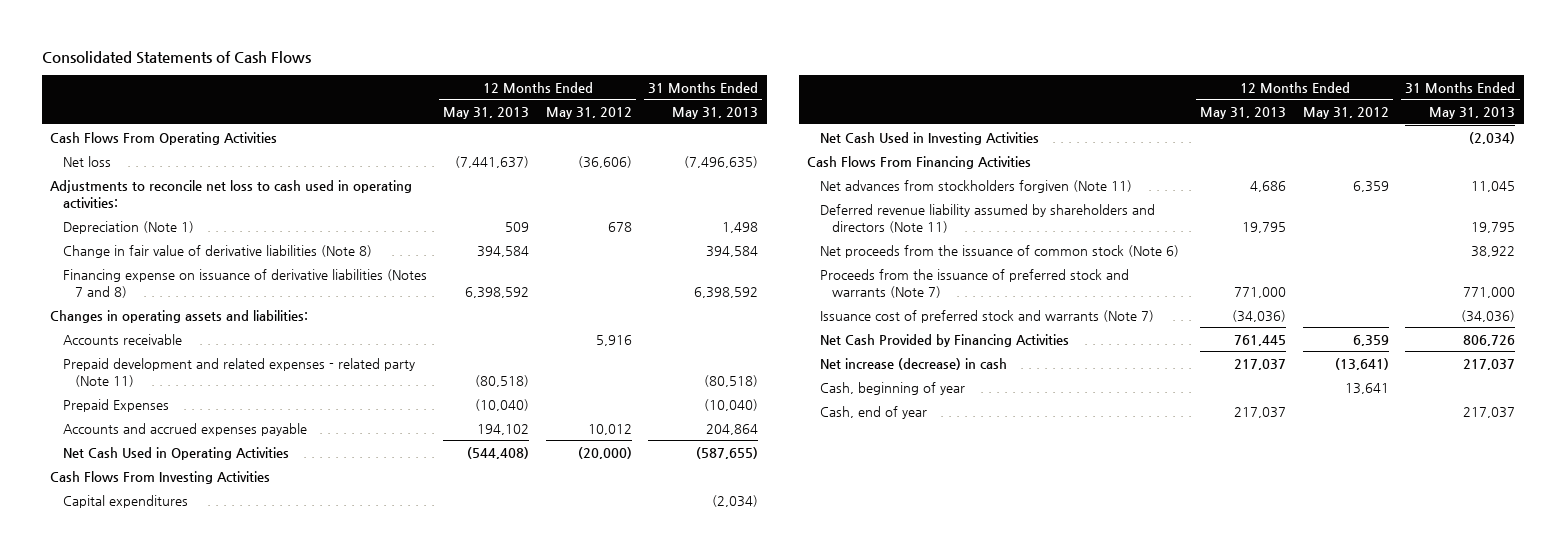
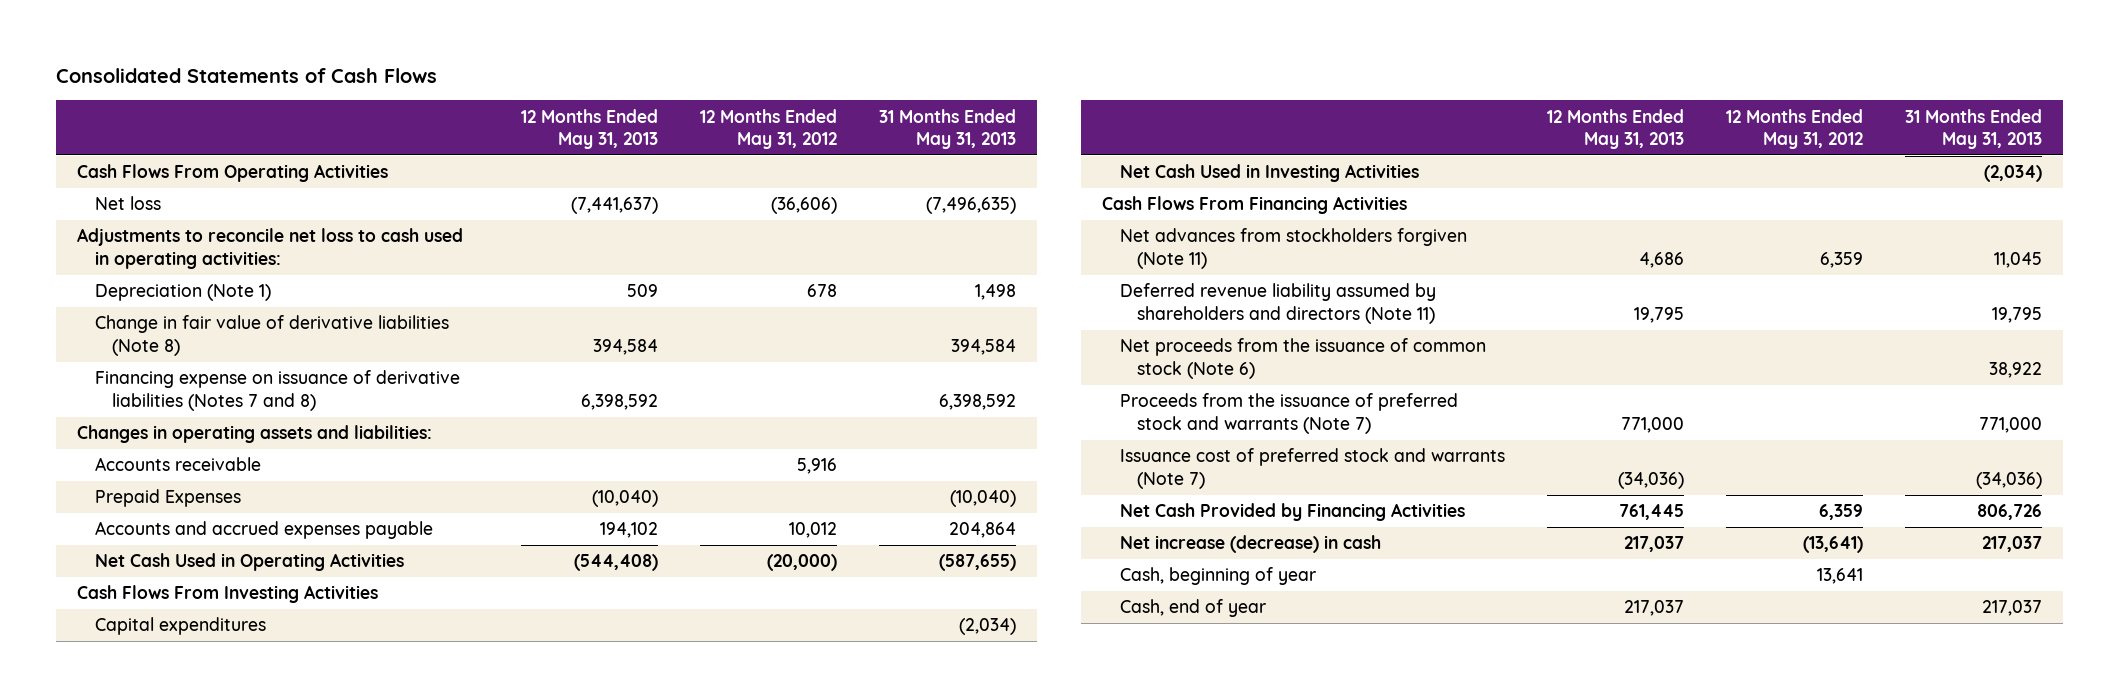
[62,357,415,387] Prepaid development and related expenses - related party (Note 11) -> none

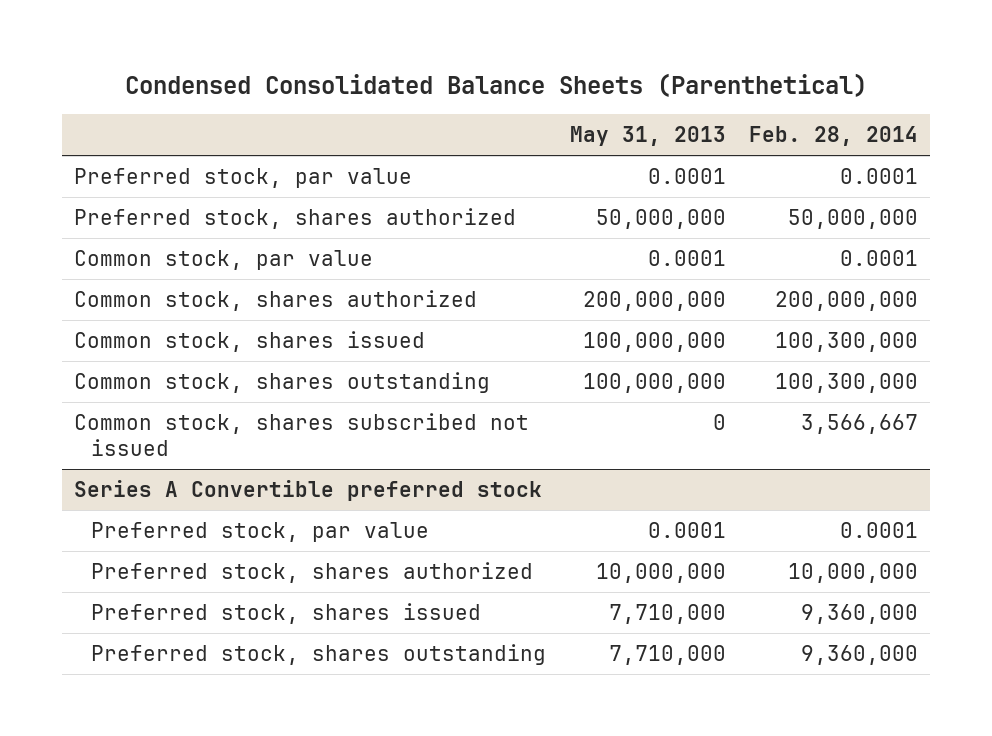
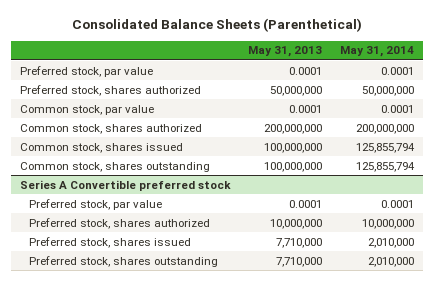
[125,72,868,97] Condensed Consolidated Balance Sheets (Parenthetical) -> [71,17,362,32] Consolidated Balance Sheets (Parenthetical)
[749,126,919,147] Feb. 28, 2014 -> none
none -> [340,46,415,58] May 31, 2014
[73,413,529,456] Common stock, shares subscribed not issued -> none

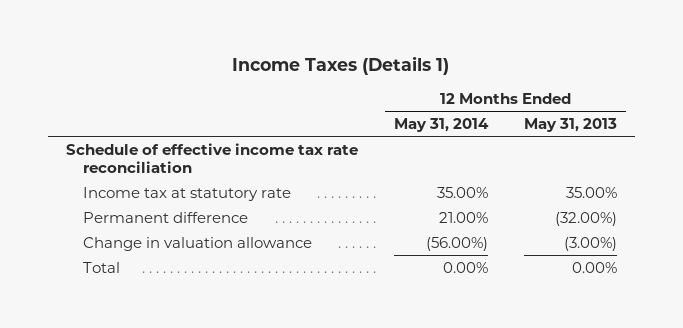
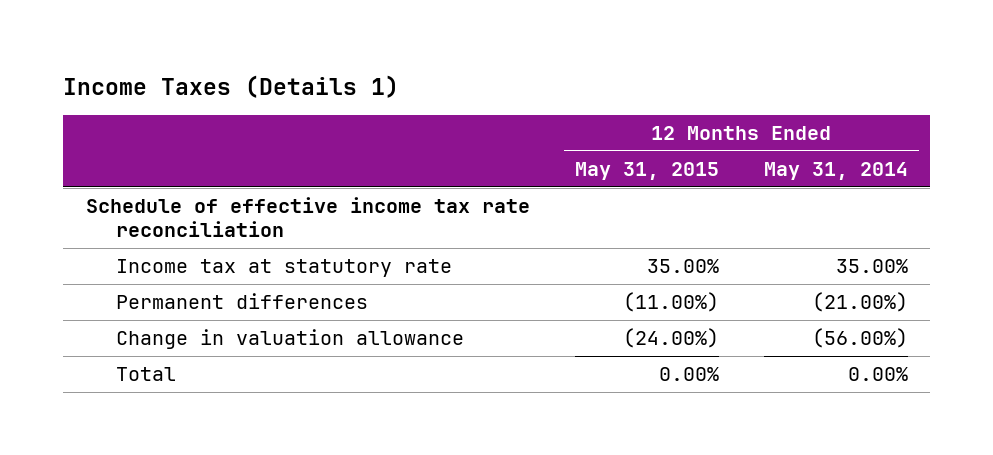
[524,118,618,133] May 31, 2013 -> none
none -> [574,162,719,181] May 31, 2015
[82,211,248,223] Permanent difference -> [115,293,368,310] Permanent differences
[438,211,488,223] 21.00% -> [811,292,908,313] (21.00%)

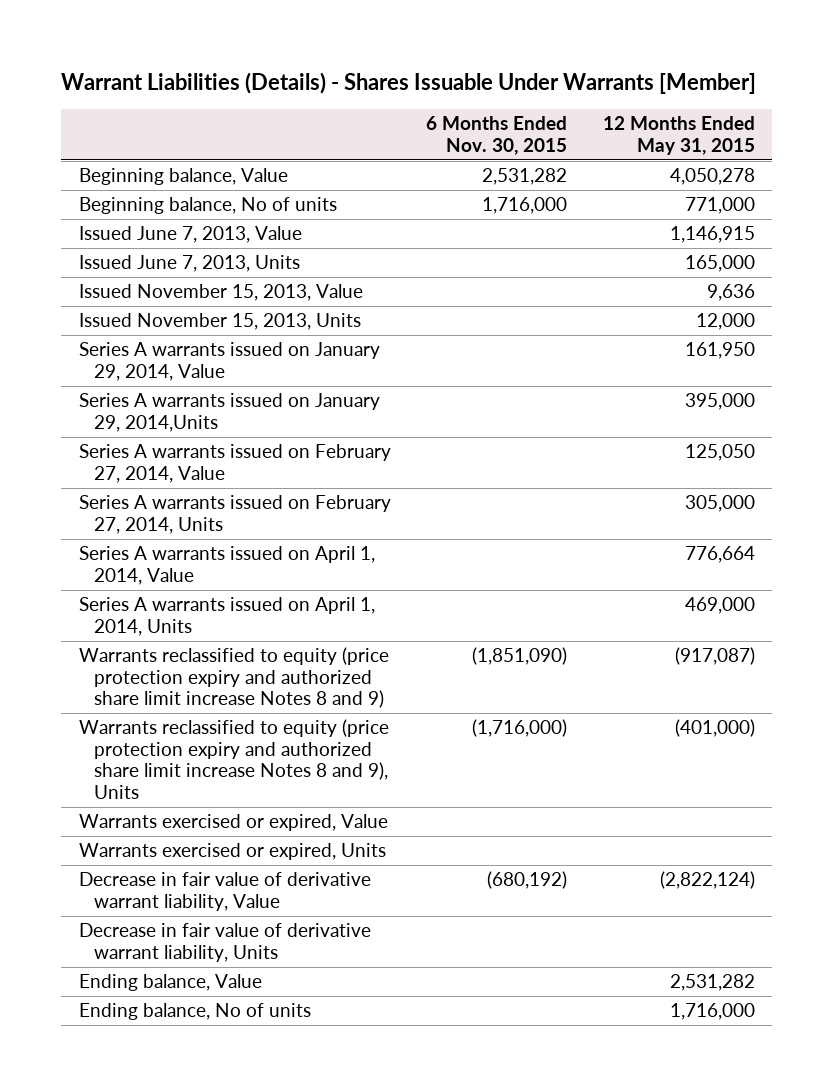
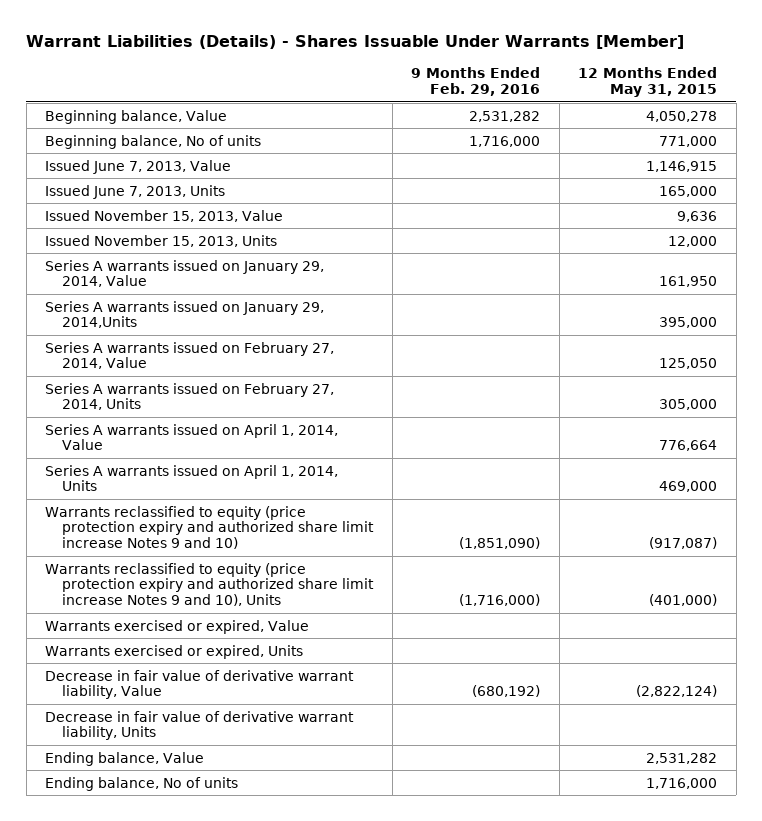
[426,116,568,155] 6 Months Ended Nov. 30, 2015 -> none
none -> [411,66,541,96] 9 Months Ended Feb. 29, 2016
[78,647,389,709] Warrants reclassified to equity (price protection expiry and authorized share limit increase Notes 8 and 9) -> [45,505,375,550] Warrants reclassified to equity (price protection expiry and authorized share limit increase Notes 9 and 10)
[78,719,389,799] Warrants reclassified to equity (price protection expiry and authorized share limit increase Notes 8 and 9), Units -> [45,562,375,607] Warrants reclassified to equity (price protection expiry and authorized share limit increase Notes 9 and 10), Units

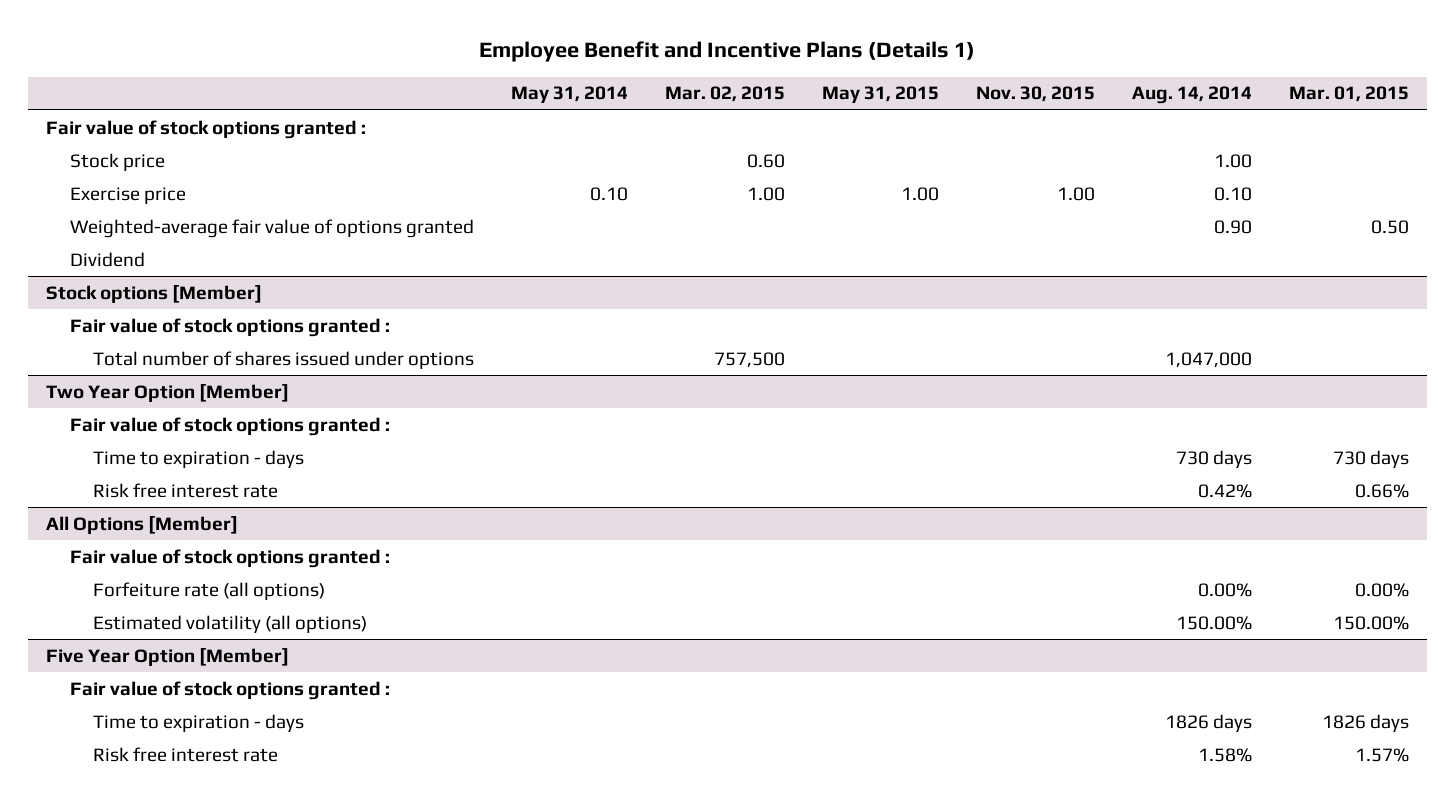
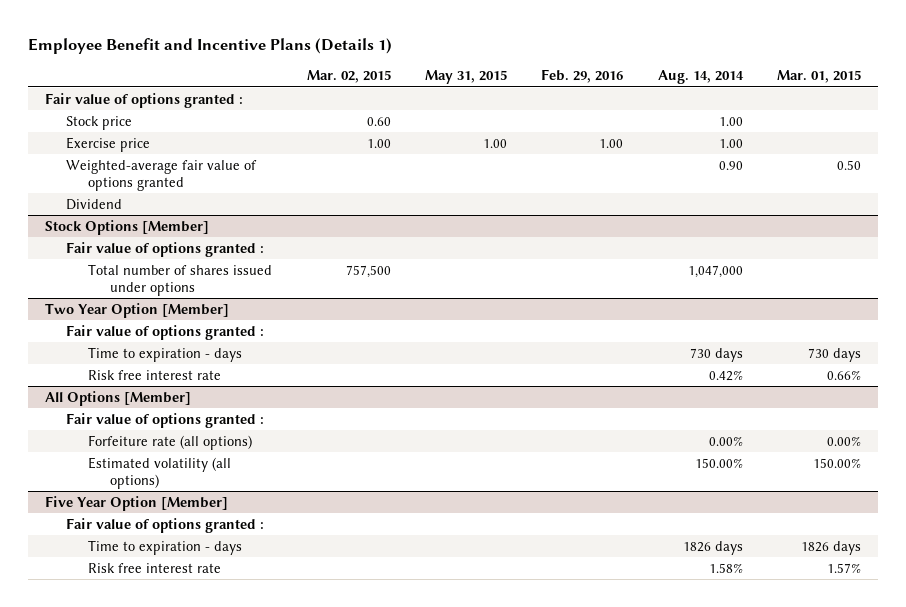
[510,86,628,104] May 31, 2014 -> none
[975,86,1095,103] Nov. 30, 2015 -> none
none -> [541,69,624,84] Feb. 29, 2016
[46,119,367,139] Fair value of stock options granted : -> [44,92,243,108] Fair value of options granted :
[1213,186,1252,201] 0.10 -> [718,138,743,148] 1.00
[46,284,263,303] Stock options [Member] -> [44,219,209,235] Stock Options [Member]
[69,317,390,337] Fair value of stock options granted : -> [66,241,265,257] Fair value of options granted :
[69,416,390,436] Fair value of stock options granted : -> [66,324,265,340] Fair value of options granted :
[69,548,390,568] Fair value of stock options granted : -> [66,412,265,428] Fair value of options granted :
[69,680,390,700] Fair value of stock options granted : -> [66,517,265,533] Fair value of options granted :

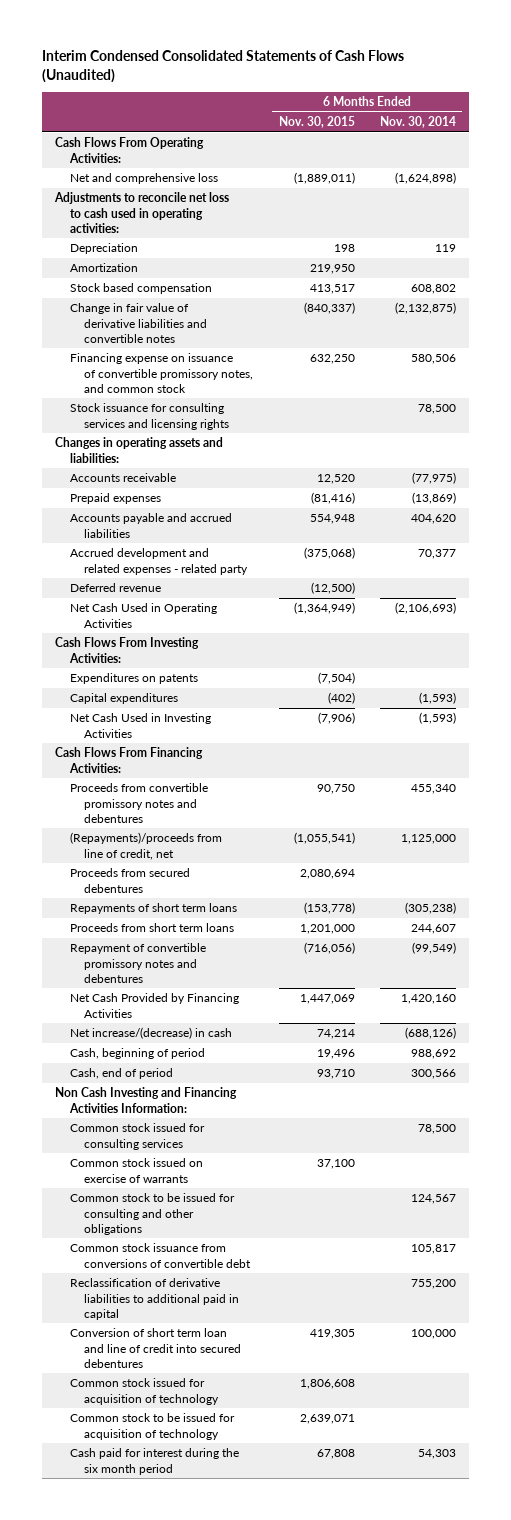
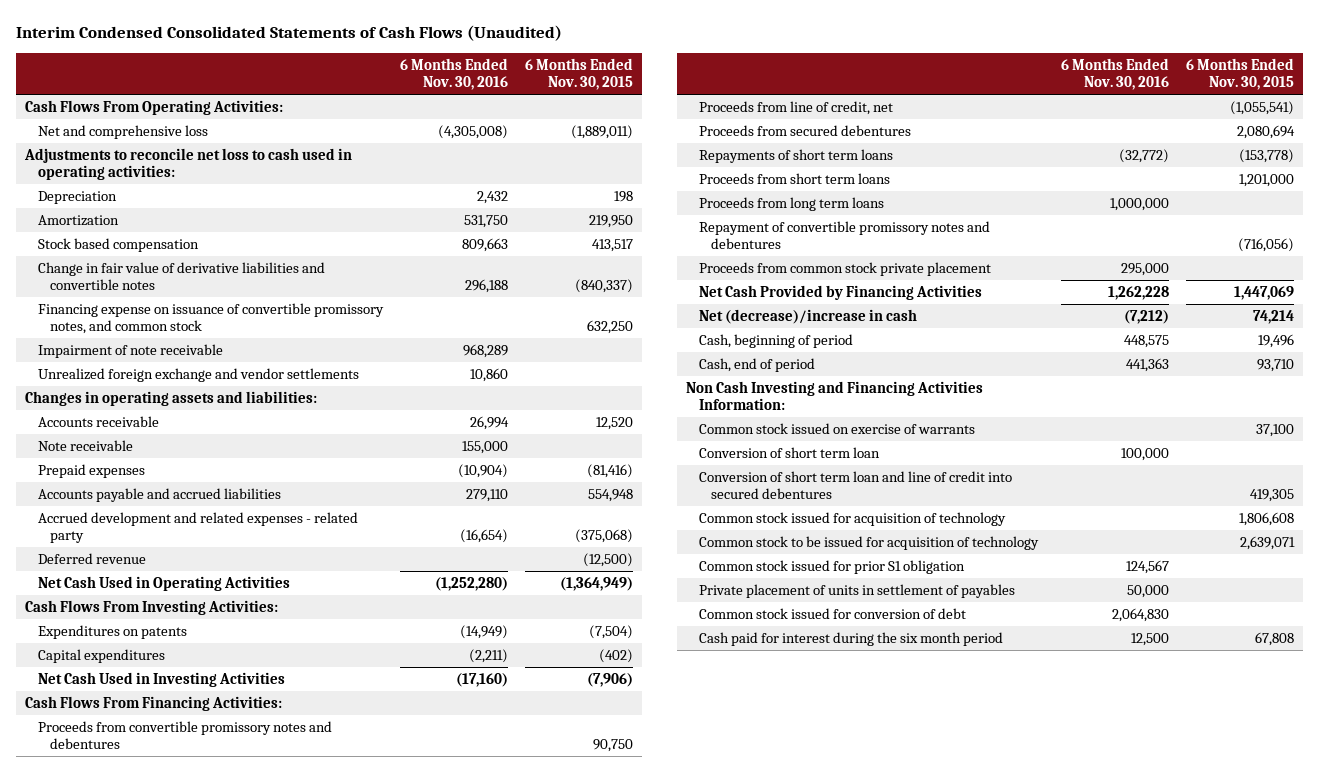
[380,116,457,129] Nov. 30, 2014 -> none
none -> [399,57,508,90] 6 Months Ended Nov. 30, 2016
[69,403,230,430] Stock issuance for consulting services and licensing rights -> none
none -> [37,343,223,358] Impairment of note receivable
none -> [37,367,359,382] Unrealized foreign exchange and vendor settlements
none -> [37,439,133,451] Note receivable
[69,832,222,860] (Repayments)/proceeds from line of credit, net -> [698,100,893,115] Proceeds from line of credit, net
none -> [698,196,884,211] Proceeds from long term loans
none -> [698,261,991,276] Proceeds from common stock private placement
[69,1027,232,1040] Net increase/(decrease) in cash -> [698,308,917,324] Net (decrease)/increase in cash
[69,1123,205,1150] Common stock issued for consulting services -> none
[69,1193,235,1235] Common stock to be issued for consulting and other obligations -> none
[69,1243,252,1268] Common stock issuance from conversions of convertible debt -> none
[69,1278,240,1320] Reclassification of derivative liabilities to additional paid in capital -> none
none -> [698,446,880,458] Conversion of short term loan
none -> [698,559,965,574] Common stock issued for prior S1 obligation
none -> [698,583,1015,598] Private placement of units in settlement of payables
none -> [698,607,966,619] Common stock issued for conversion of debt

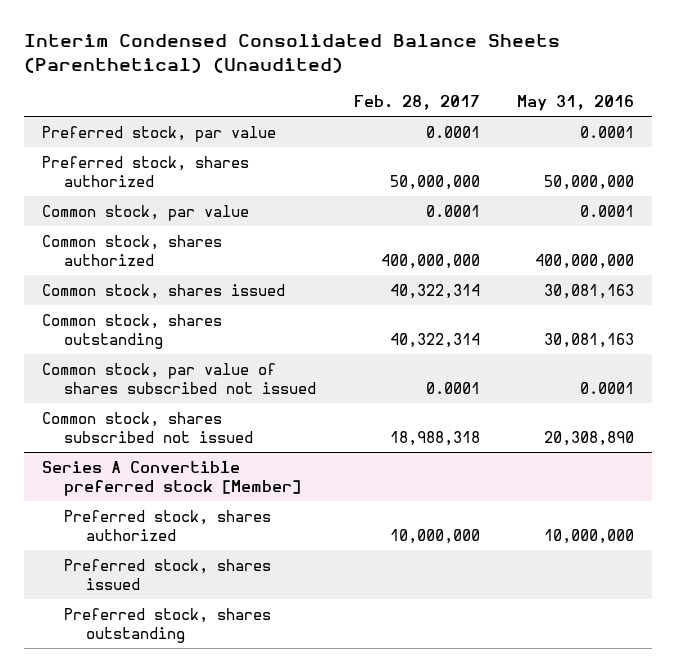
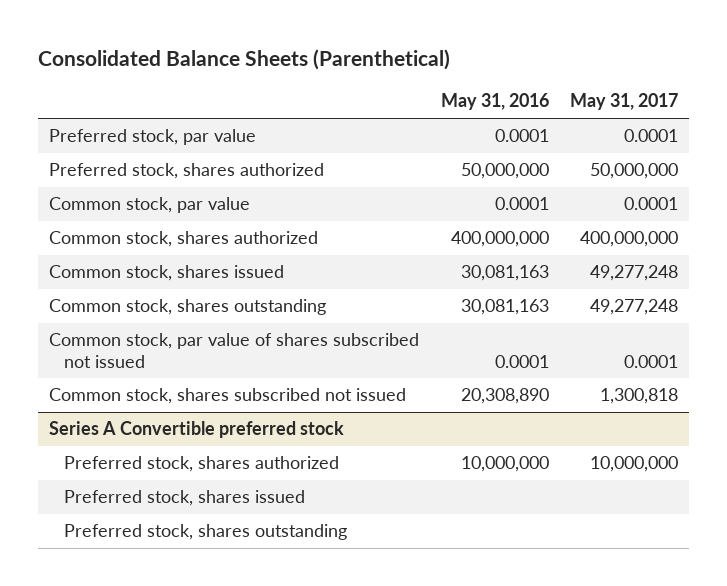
[23,34,560,73] Interim Condensed Consolidated Balance Sheets (Parenthetical) (Unaudited) -> [38,49,451,71] Consolidated Balance Sheets (Parenthetical)
[353,94,480,110] Feb. 28, 2017 -> none
none -> [570,93,679,111] May 31, 2017
[42,460,302,496] Series A Convertible preferred stock [Member] -> [49,421,345,439] Series A Convertible preferred stock

